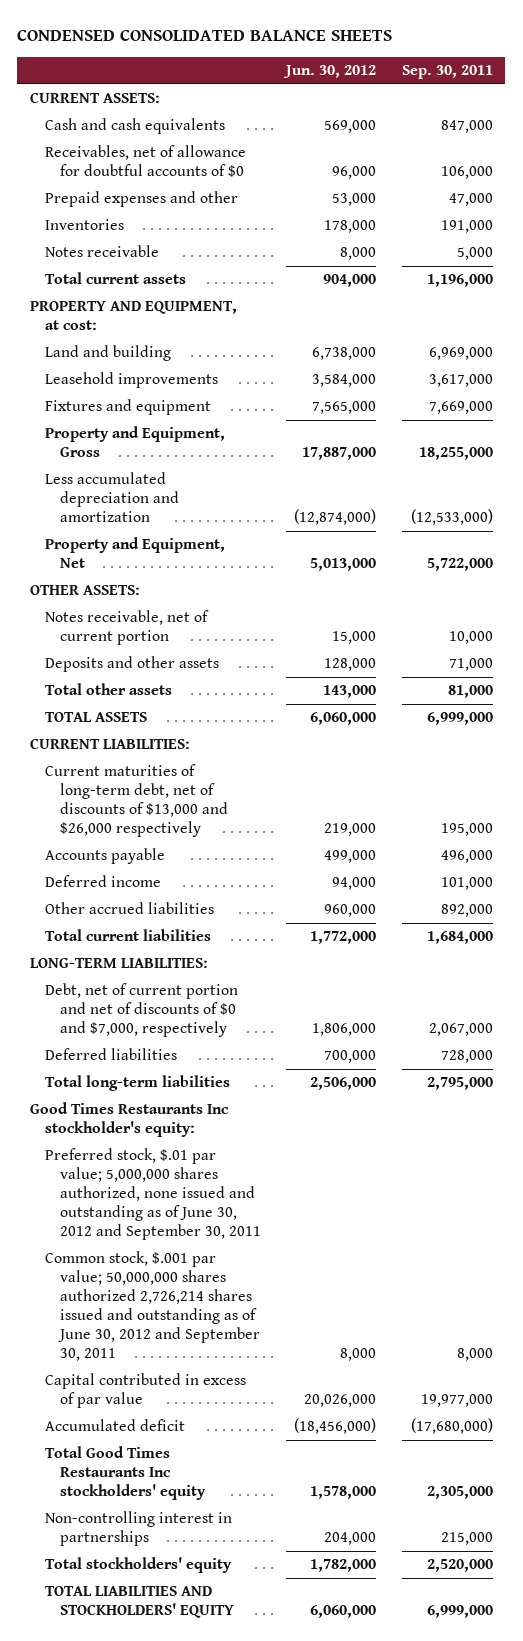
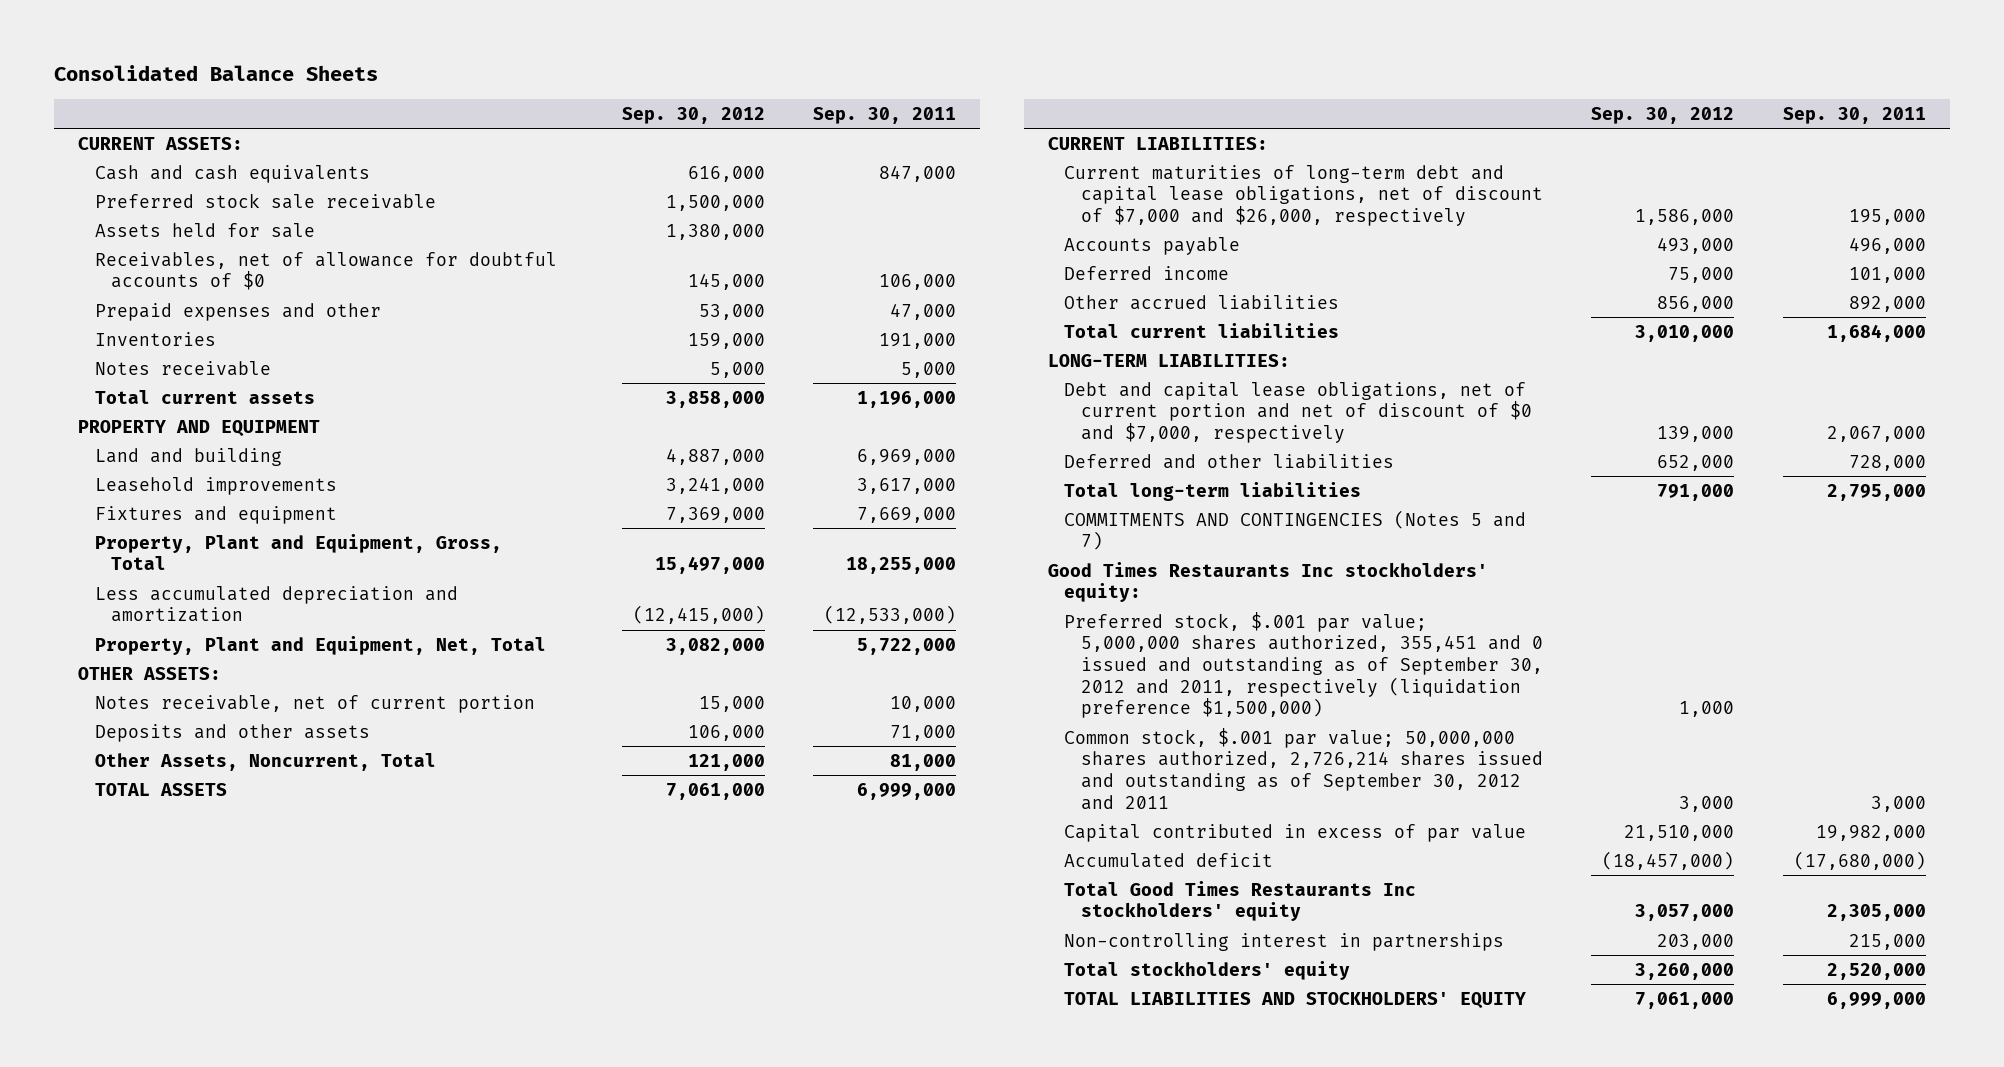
[17,30,393,42] CONDENSED CONSOLIDATED BALANCE SHEETS -> [54,65,379,82] Consolidated Balance Sheets
[283,64,377,78] Jun. 30, 2012 -> none
none -> [621,106,765,124] Sep. 30, 2012
none -> [94,192,436,209] Preferred stock sale receivable
none -> [94,222,315,238] Assets held for sale
[30,301,238,331] PROPERTY AND EQUIPMENT, at cost: -> [78,419,321,436] PROPERTY AND EQUIPMENT
[44,426,225,458] Property and Equipment, Gross -> [94,533,502,571] Property, Plant and Equipment, Gross, Total
[44,537,225,569] Property and Equipment, Net -> [94,635,546,655] Property, Plant and Equipment, Net, Total
[44,683,172,696] Total other assets -> [94,752,436,771] Other Assets, Noncurrent, Total
[44,764,228,838] Current maturities of long-term debt, net of discounts of $13,000 and $26,000 respectively -> [1064,164,1543,226] Current maturities of long-term debt and capital lease obligations, net of discount of $7,000 and $26,000, respectively
[44,983,238,1038] Debt, net of current portion and net of discounts of $0 and $7,000, respectively -> [1064,381,1532,443] Debt and capital lease obligations, net of current portion and net of discount of $0 and $7,000, respectively
[44,1048,177,1061] Deferred liabilities -> [1064,453,1395,469] Deferred and other liabilities
none -> [1064,509,1527,551] COMMITMENTS AND CONTINGENCIES (Notes 5 and 7)
[30,1102,230,1138] Good Times Restaurants Inc stockholder's equity: -> [1048,561,1489,603] Good Times Restaurants Inc stockholders' equity:
[44,1148,261,1241] Preferred stock, $.01 par value; 5,000,000 shares authorized, none issued and outstanding as of June 30, 2012 and September 30, 2011 -> [1064,611,1543,719] Preferred stock, $.001 par value; 5,000,000 shares authorized, 355,451 and 0 issued and outstanding as of September 30, 2012 and 2011, respectively (liquidation preference $1,500,000)
[44,1251,260,1362] Common stock, $.001 par value; 50,000,000 shares authorized 2,726,214 shares issued and outstanding as of June 30, 2012 and September 30, 2011 -> [1064,727,1543,810] Common stock, $.001 par value; 50,000,000 shares authorized, 2,726,214 shares issued and outstanding as of September 30, 2012 and 2011
[456,1348,493,1362] 8,000 -> [1870,795,1926,812] 3,000
[420,1394,493,1408] 19,977,000 -> [1815,824,1926,841] 19,982,000

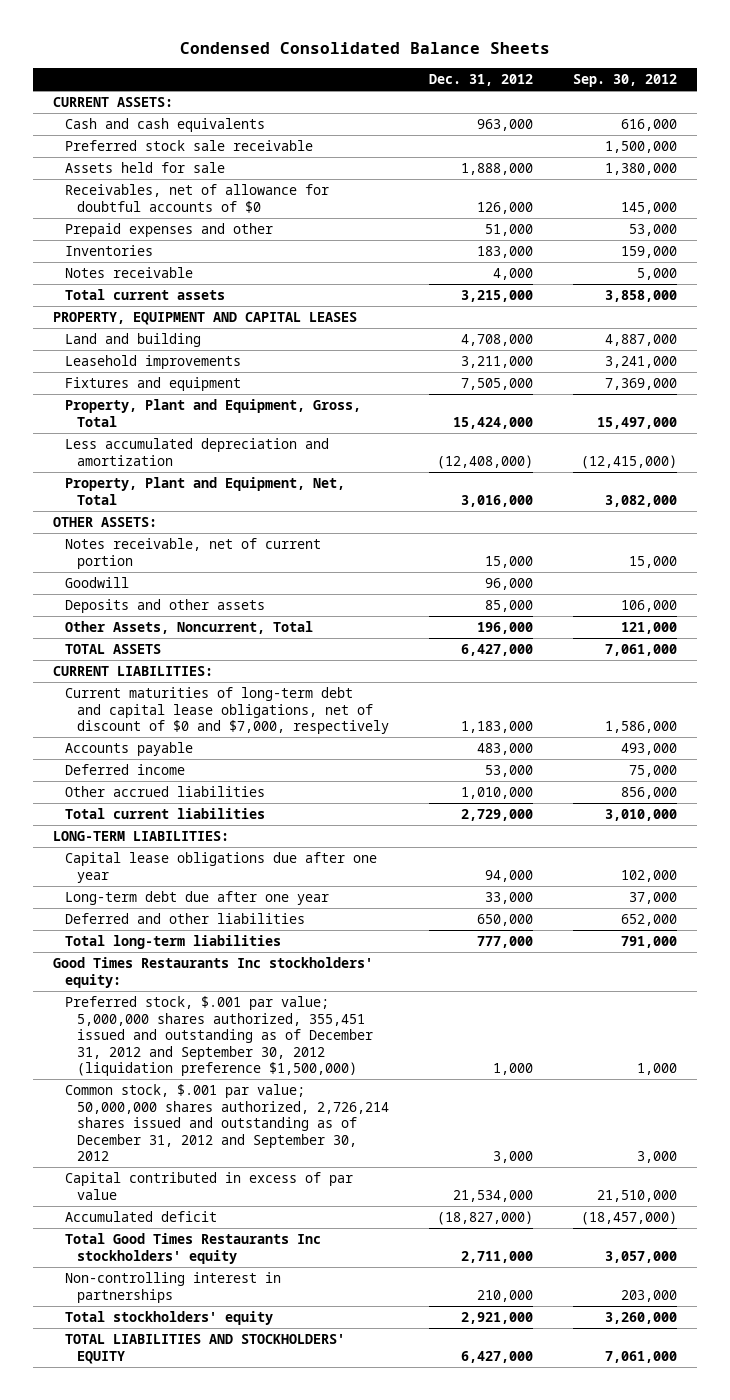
[54,65,379,82] Consolidated Balance Sheets -> [180,42,551,55] Condensed Consolidated Balance Sheets
[812,106,956,124] Sep. 30, 2011 -> none
none -> [429,74,534,87] Dec. 31, 2012
[78,419,321,436] PROPERTY AND EQUIPMENT -> [53,311,358,325] PROPERTY, EQUIPMENT AND CAPITAL LEASES
none -> [64,576,129,588] Goodwill
[1064,164,1543,226] Current maturities of long-term debt and capital lease obligations, net of discount of $7,000 and $26,000, respectively -> [64,686,389,735] Current maturities of long-term debt and capital lease obligations, net of discount of $0 and $7,000, respectively
[1064,381,1532,443] Debt and capital lease obligations, net of current portion and net of discount of $0 and $7,000, respectively -> none
none -> [64,851,377,883] Capital lease obligations due after one year
none -> [64,890,329,905] Long-term debt due after one year
[1064,509,1527,551] COMMITMENTS AND CONTINGENCIES (Notes 5 and 7) -> none
[1064,611,1543,719] Preferred stock, $.001 par value; 5,000,000 shares authorized, 355,451 and 0 issued and outstanding as of September 30, 2012 and 2011, respectively (liquidation preference $1,500,000) -> [64,995,373,1077] Preferred stock, $.001 par value; 5,000,000 shares authorized, 355,451 issued and outstanding as of December 31, 2012 and September 30, 2012 (liquidation preference $1,500,000)
[1064,727,1543,810] Common stock, $.001 par value; 50,000,000 shares authorized, 2,726,214 shares issued and outstanding as of September 30, 2012 and 2011 -> [64,1083,389,1162] Common stock, $.001 par value; 50,000,000 shares authorized, 2,726,214 shares issued and outstanding as of December 31, 2012 and September 30, 2012

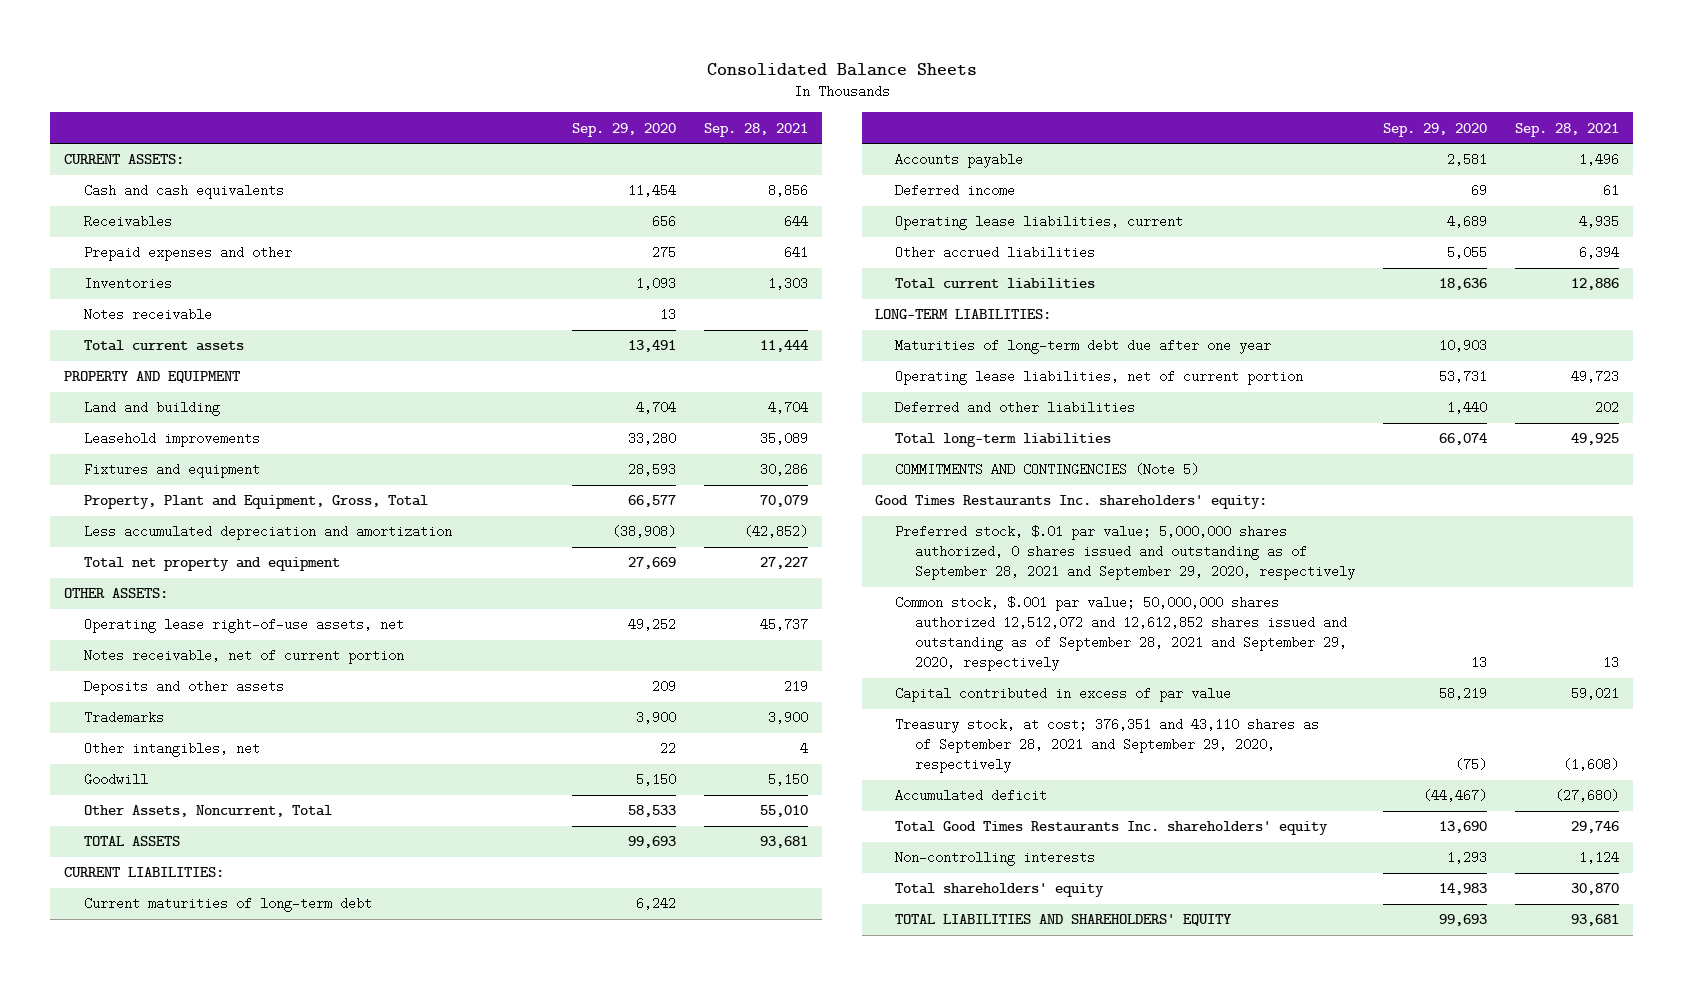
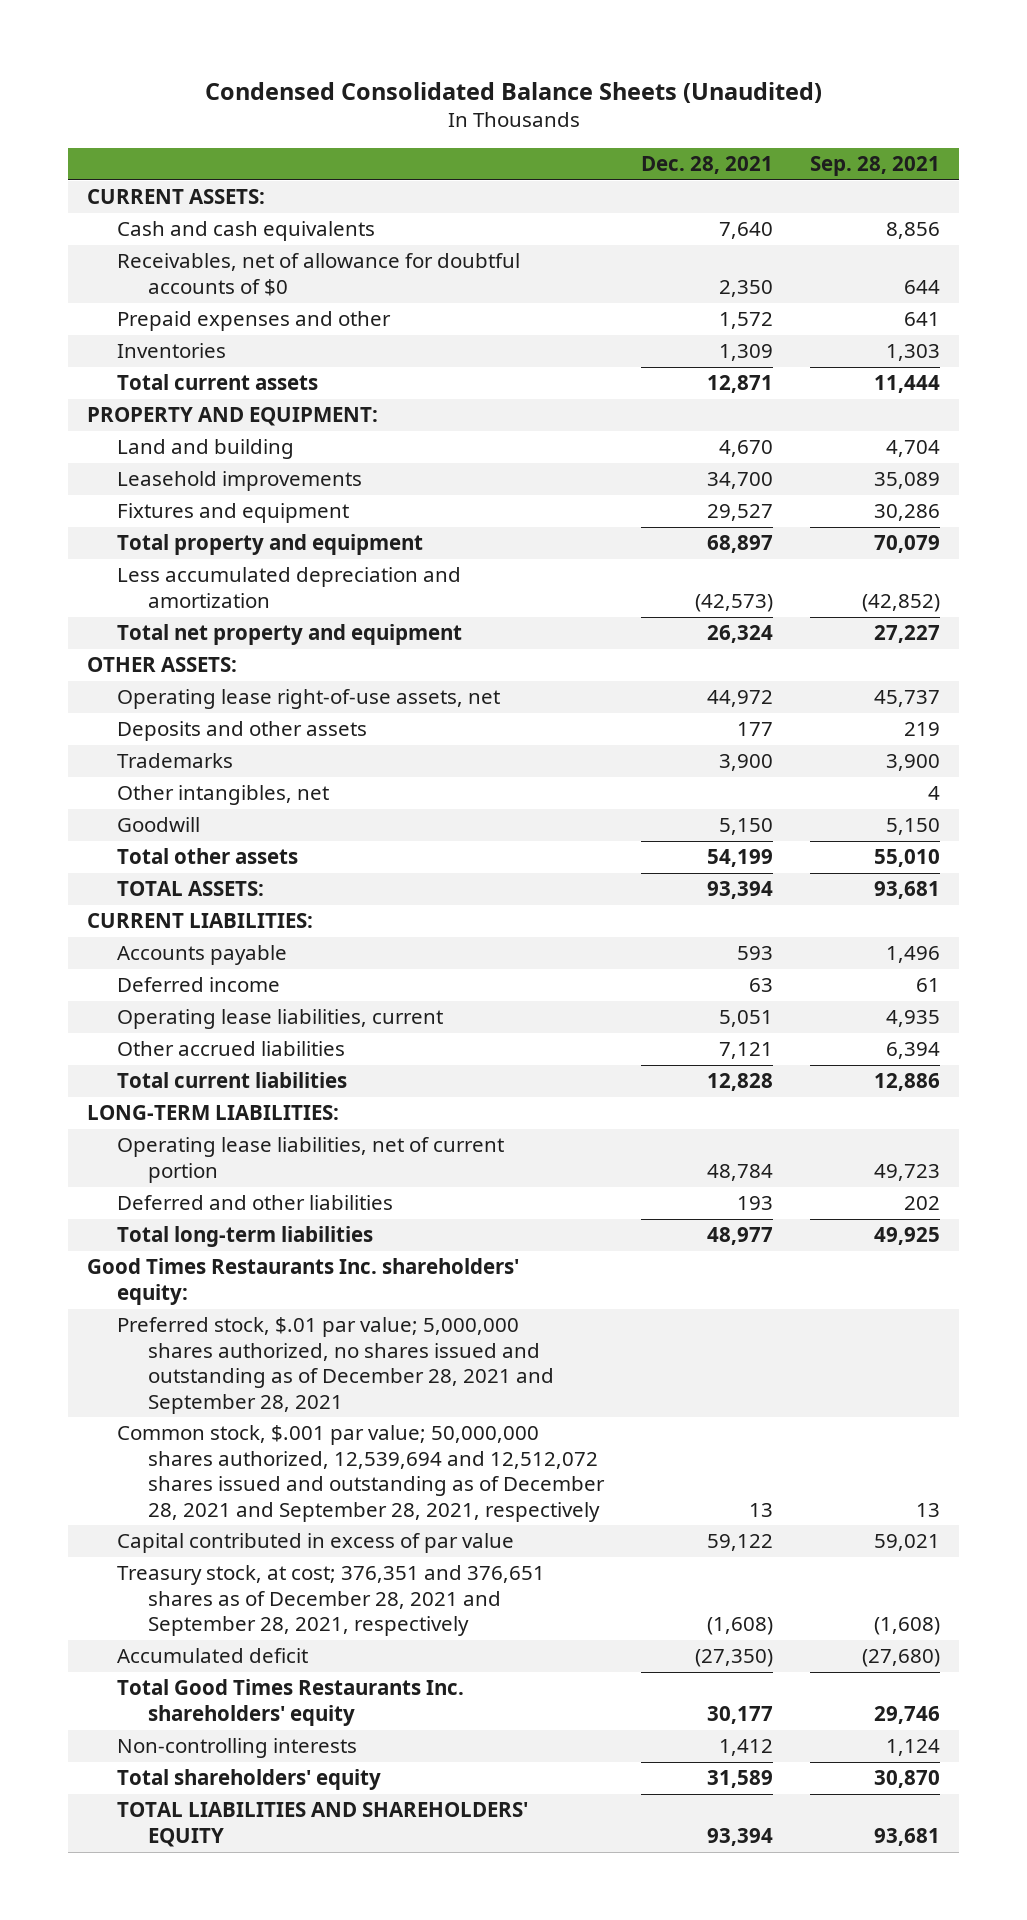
[706,62,977,76] Consolidated Balance Sheets -> [204,81,822,103] Condensed Consolidated Balance Sheets (Unaudited)
[571,122,676,137] Sep. 29, 2020 -> none
none -> [640,155,773,174] Dec. 28, 2021
[84,215,173,229] Receivables -> [117,253,521,296] Receivables, net of allowance for doubtful accounts of $0
[84,308,213,322] Notes receivable -> none
[64,371,241,384] PROPERTY AND EQUIPMENT -> [87,407,379,427] PROPERTY AND EQUIPMENT:
[84,495,429,510] Property, Plant and Equipment, Gross, Total -> [117,534,424,556] Total property and equipment
[84,649,405,665] Notes receivable, net of current portion -> none
[84,805,333,818] Other Assets, Noncurrent, Total -> [117,848,299,865] Total other assets
[84,836,181,847] TOTAL ASSETS -> [117,881,265,897] TOTAL ASSETS:
[84,897,373,913] Current maturities of long-term debt -> none
[895,339,1272,355] Maturities of long-term debt due after one year -> none
[895,463,1200,477] COMMITMENTS AND CONTINGENCIES (Note 5) -> none
[895,525,1356,581] Preferred stock, $.01 par value; 5,000,000 shares authorized, 0 shares issued and outstanding as of September 28, 2021 and September 29, 2020, respectively -> [117,1317,554,1414] Preferred stock, $.01 par value; 5,000,000 shares authorized, no shares issued and outstanding as of December 28, 2021 and September 28, 2021
[895,596,1348,672] Common stock, $.001 par value; 50,000,000 shares authorized 12,512,072 and 12,612,852 shares issued and outstanding as of September 28, 2021 and September 29, 2020, respectively -> [117,1425,605,1522] Common stock, $.001 par value; 50,000,000 shares authorized, 12,539,694 and 12,512,072 shares issued and outstanding as of December 28, 2021 and September 28, 2021, respectively
[895,718,1320,774] Treasury stock, at cost; 376,351 and 43,110 shares as of September 28, 2021 and September 29, 2020, respectively -> [117,1565,546,1637] Treasury stock, at cost; 376,351 and 376,651 shares as of December 28, 2021 and September 28, 2021, respectively

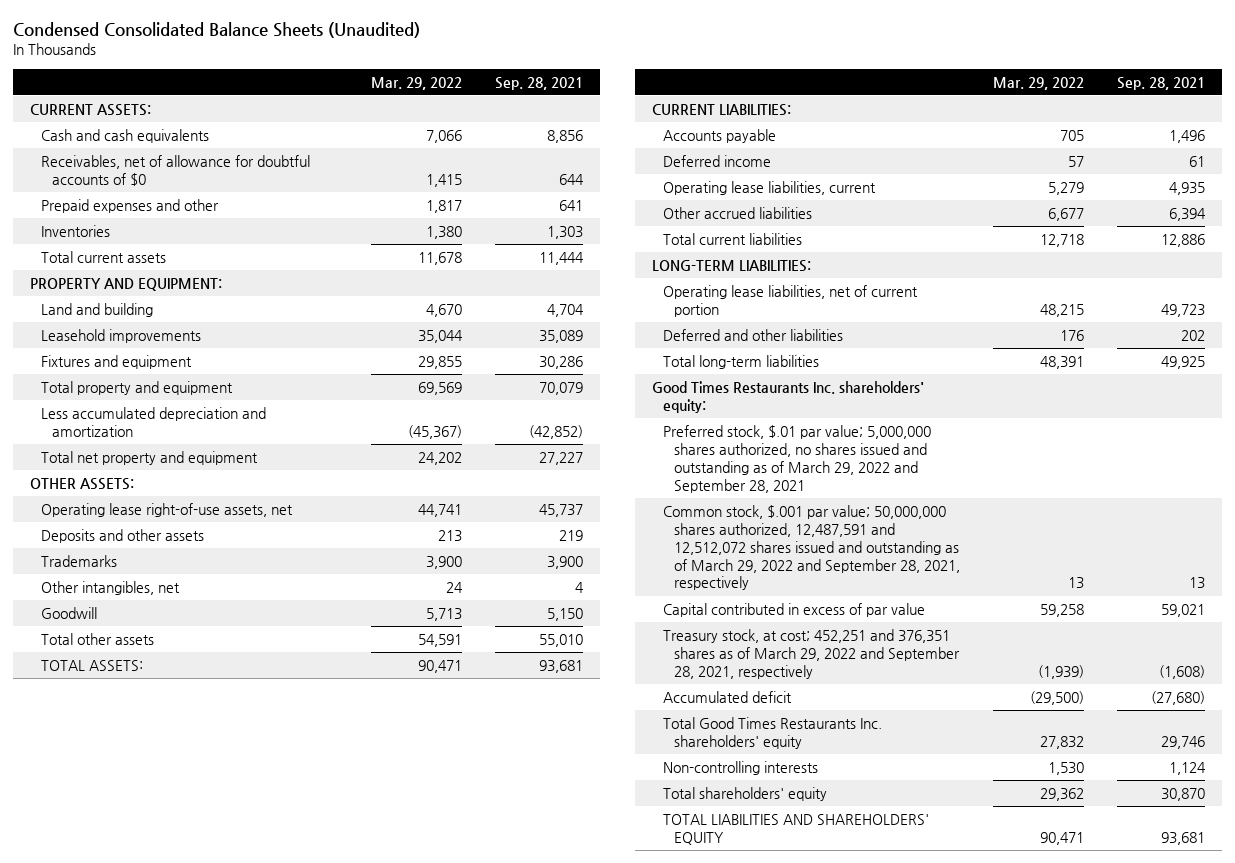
[640,155,773,174] Dec. 28, 2021 -> none
none -> [370,76,462,90] Mar. 29, 2022
[117,1317,554,1414] Preferred stock, $.01 par value; 5,000,000 shares authorized, no shares issued and outstanding as of December 28, 2021 and September 28, 2021 -> [662,425,931,493] Preferred stock, $.01 par value; 5,000,000 shares authorized, no shares issued and outstanding as of March 29, 2022 and September 28, 2021
[117,1425,605,1522] Common stock, $.001 par value; 50,000,000 shares authorized, 12,539,694 and 12,512,072 shares issued and outstanding as of December 28, 2021 and September 28, 2021, respectively -> [662,505,960,591] Common stock, $.001 par value; 50,000,000 shares authorized, 12,487,591 and 12,512,072 shares issued and outstanding as of March 29, 2022 and September 28, 2021, respectively
[117,1565,546,1637] Treasury stock, at cost; 376,351 and 376,651 shares as of December 28, 2021 and September 28, 2021, respectively -> [662,629,960,679] Treasury stock, at cost; 452,251 and 376,351 shares as of March 29, 2022 and September 28, 2021, respectively

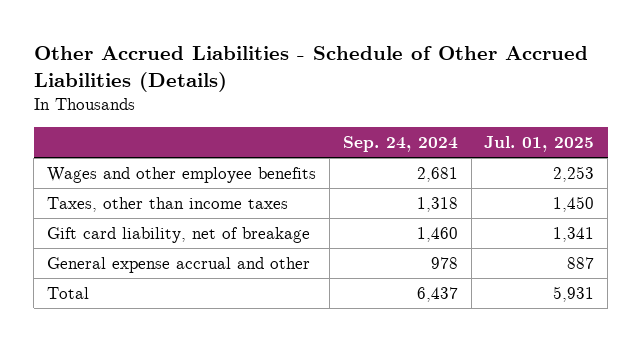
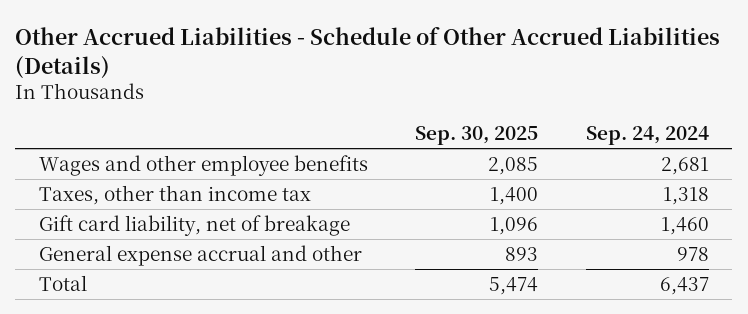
[484,136,595,153] Jul. 01, 2025 -> none
none -> [415,125,539,145] Sep. 30, 2025
[47,196,289,212] Taxes, other than income taxes -> [39,185,312,206] Taxes, other than income tax

